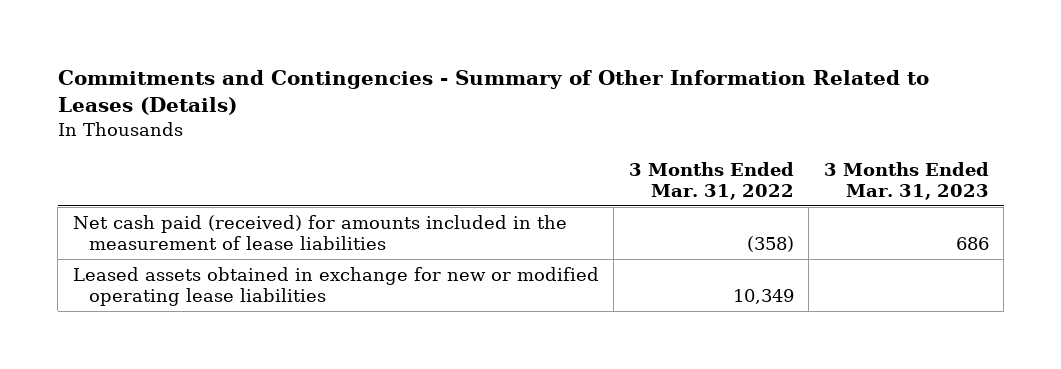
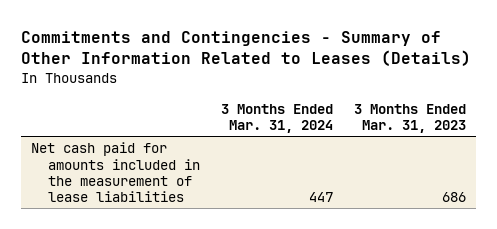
[628,161,794,200] 3 Months Ended Mar. 31, 2022 -> none
none -> [221,103,334,133] 3 Months Ended Mar. 31, 2024
[72,267,599,307] Leased assets obtained in exchange for new or modified operating lease liabilities -> none
[72,215,567,251] Net cash paid (received) for amounts included in the measurement of lease liabilities -> [31,142,201,203] Net cash paid for amounts included in the measurement of lease liabilities

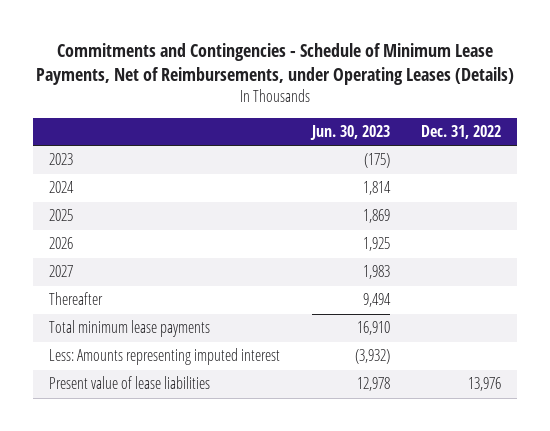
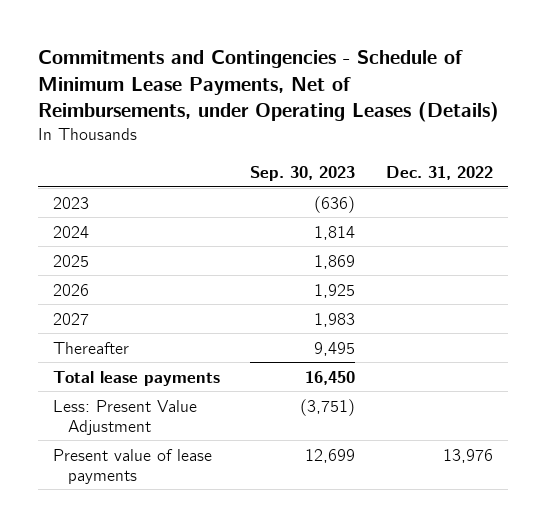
[309,125,390,141] Jun. 30, 2023 -> none
none -> [250,165,356,181] Sep. 30, 2023
[49,320,211,338] Total minimum lease payments -> [52,370,220,386] Total lease payments
[49,348,281,366] Less: Amounts representing imputed interest -> [52,399,197,435] Less: Present Value Adjustment
[49,376,211,390] Present value of lease liabilities -> [52,448,212,484] Present value of lease payments

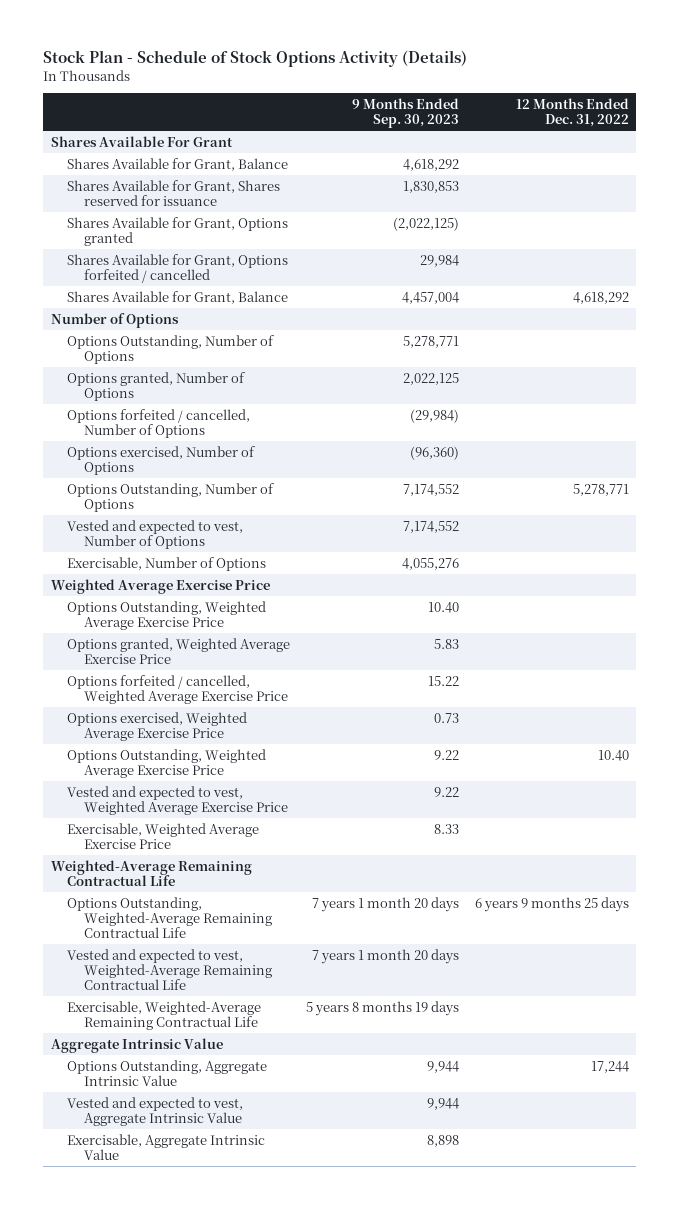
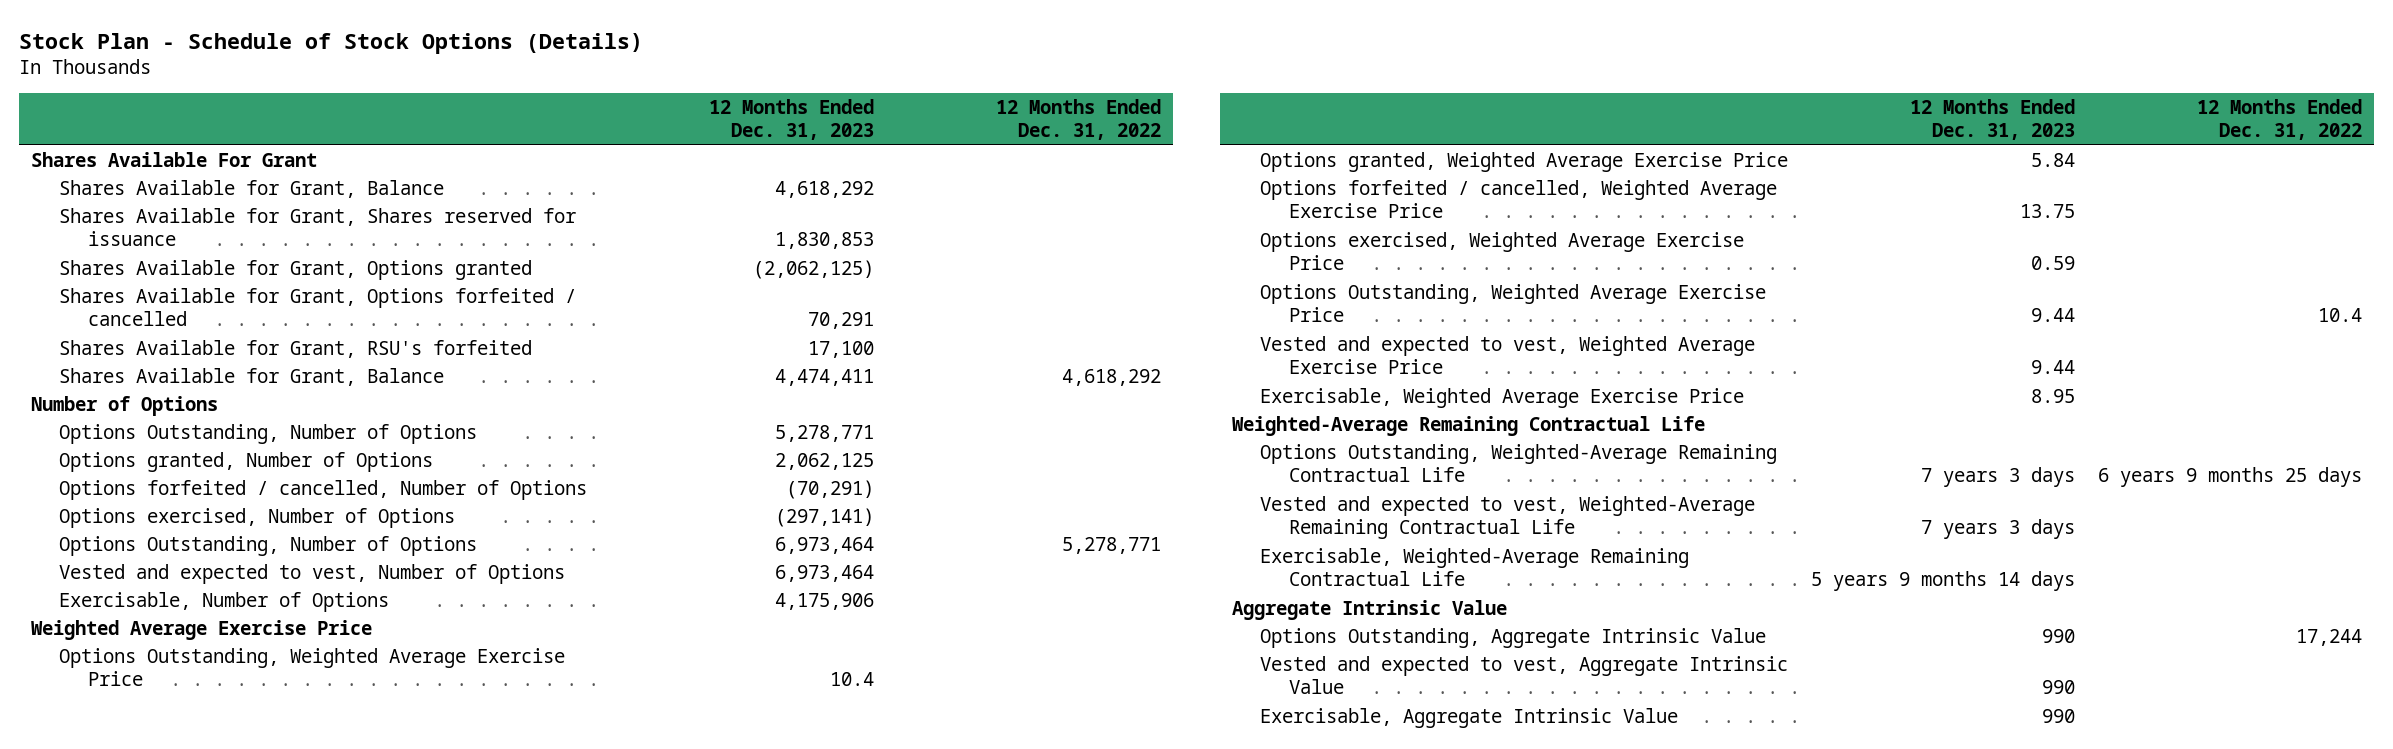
[43,50,468,68] Stock Plan - Schedule of Stock Options Activity (Details) -> [19,32,644,54] Stock Plan - Schedule of Stock Options (Details)
[351,98,459,129] 9 Months Ended Sep. 30, 2023 -> none
none -> [709,99,875,141] 12 Months Ended Dec. 31, 2023
none -> [59,340,533,359] Shares Available for Grant, RSU's forfeited
[597,749,629,761] 10.40 -> [2318,308,2363,323] 10.4

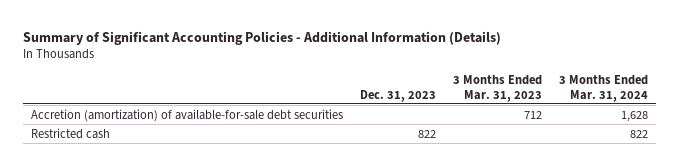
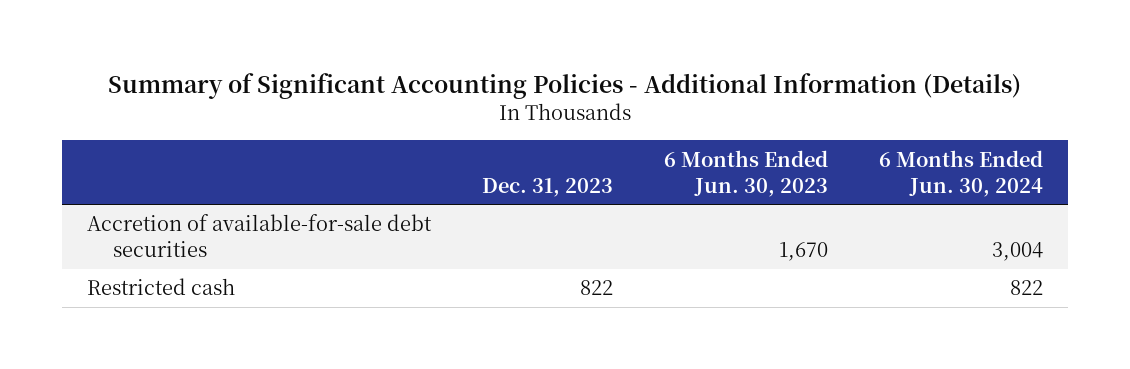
[453,75,543,102] 3 Months Ended Mar. 31, 2023 -> none
[558,75,648,102] 3 Months Ended Mar. 31, 2024 -> none
none -> [663,149,828,197] 6 Months Ended Jun. 30, 2023
none -> [878,149,1043,197] 6 Months Ended Jun. 30, 2024
[31,108,344,122] Accretion (amortization) of available-for-sale debt securities -> [87,214,433,258] Accretion of available-for-sale debt securities

